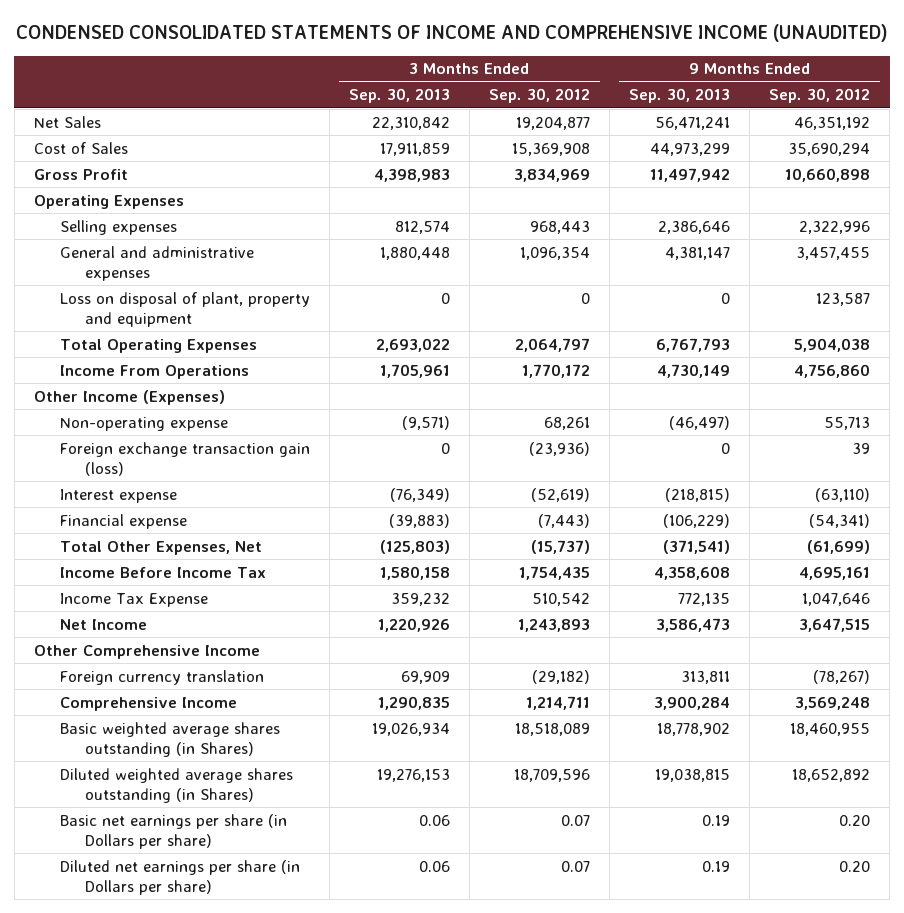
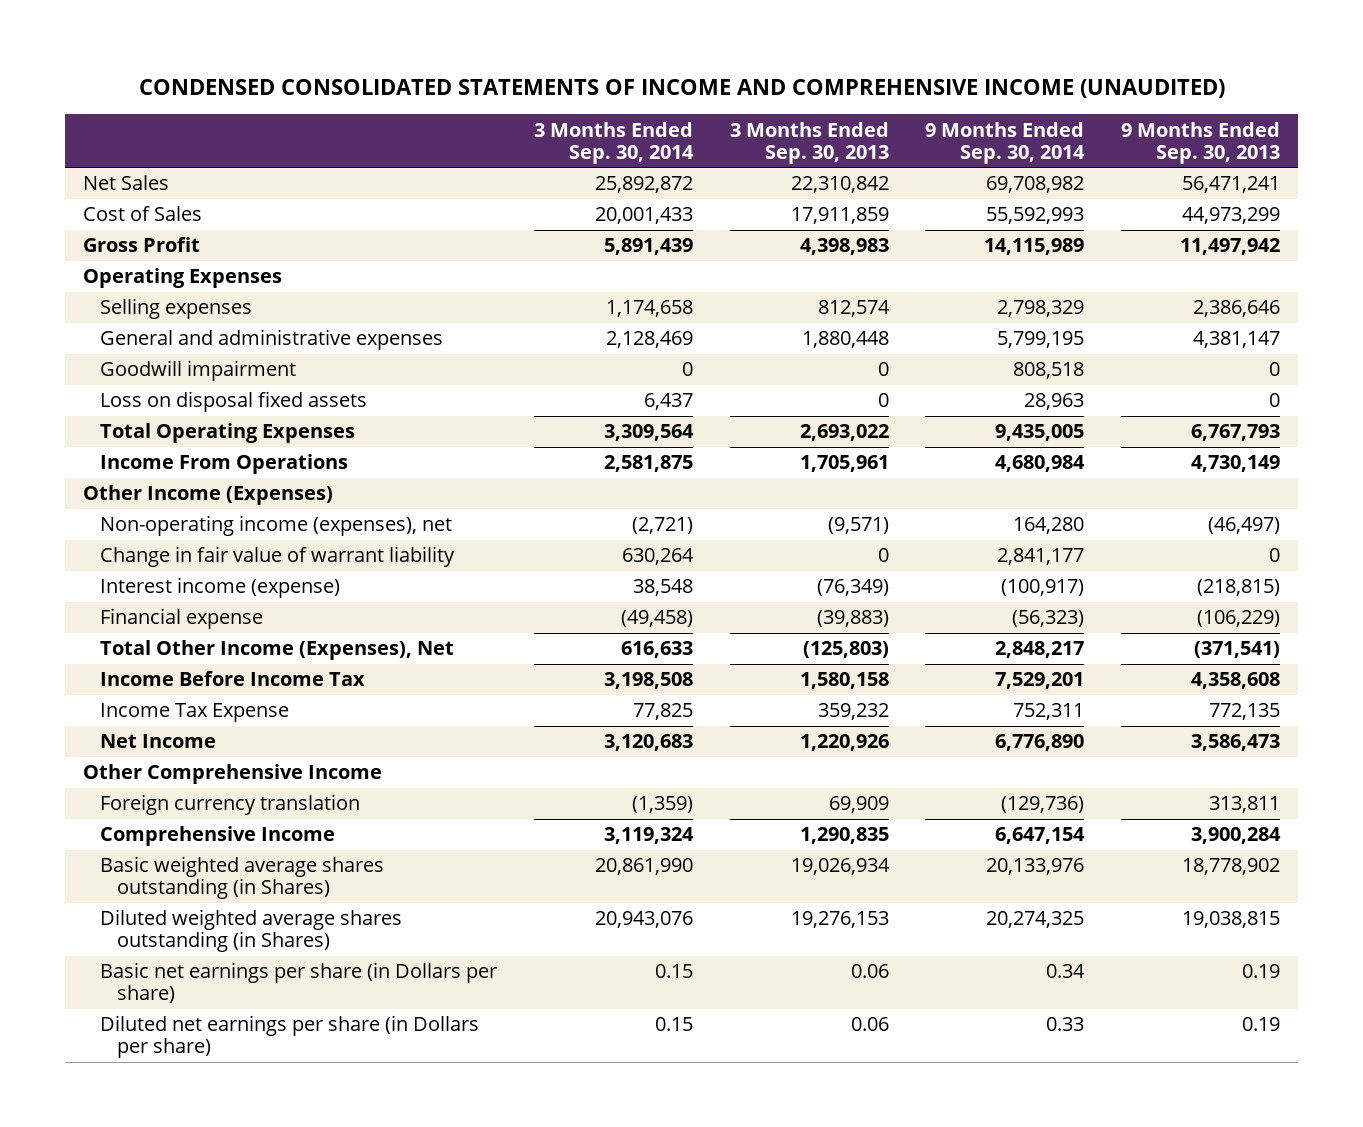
[488,88,590,104] Sep. 30, 2012 -> none
[769,88,871,104] Sep. 30, 2012 -> none
none -> [533,121,694,164] 3 Months Ended Sep. 30, 2014
none -> [925,121,1086,164] 9 Months Ended Sep. 30, 2014
[59,291,310,327] Loss on disposal of plant, property and equipment -> none
none -> [100,360,297,382] Goodwill impairment
none -> [100,391,368,413] Loss on disposal fixed assets
[59,441,310,476] Foreign exchange transaction gain (loss) -> none
[59,416,228,431] Non-operating expense -> [100,515,453,537] Non-operating income (expenses), net
none -> [100,546,456,568] Change in fair value of warrant liability
[59,488,177,503] Interest expense -> [100,577,341,599] Interest income (expense)
[59,540,262,555] Total Other Expenses, Net -> [100,640,455,661] Total Other Income (Expenses), Net

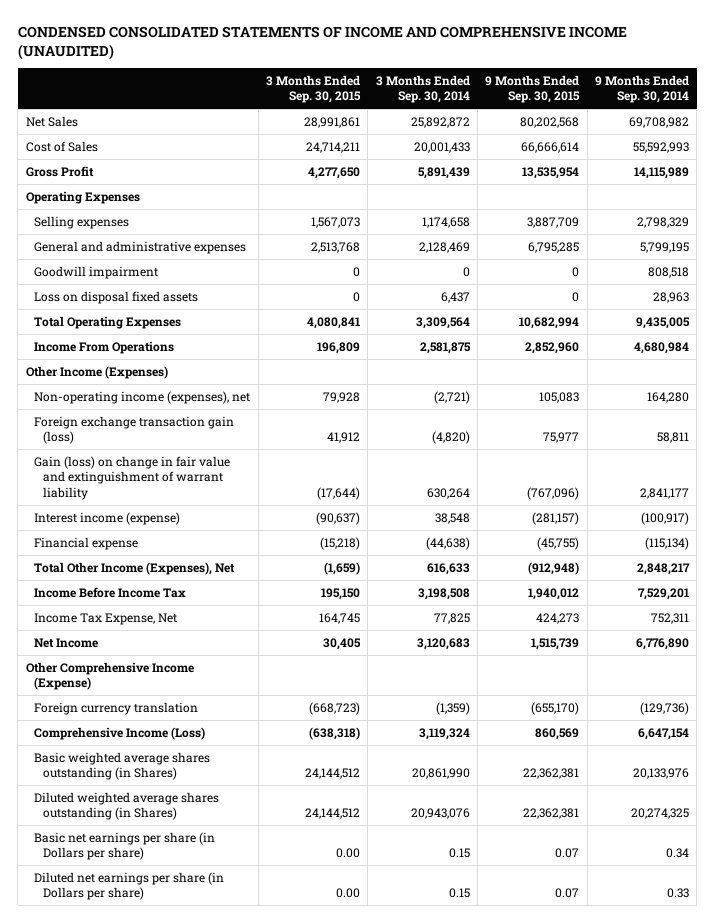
[729,121,889,164] 3 Months Ended Sep. 30, 2013 -> none
[1120,121,1280,164] 9 Months Ended Sep. 30, 2013 -> none
none -> [265,74,361,104] 3 Months Ended Sep. 30, 2015
none -> [485,74,581,104] 9 Months Ended Sep. 30, 2015
none -> [34,415,235,445] Foreign exchange transaction gain (loss)
[100,546,456,568] Change in fair value of warrant liability -> [34,455,231,500] Gain (loss) on change in fair value and extinguishment of warrant liability
[620,610,693,628] (49,458) -> [425,536,470,550] (44,638)
[1012,610,1085,628] (56,323) -> [645,536,690,550] (115,134)
[100,703,290,723] Income Tax Expense -> [34,612,178,625] Income Tax Expense, Net
[83,764,383,785] Other Comprehensive Income -> [25,661,194,691] Other Comprehensive Income (Expense)
[100,826,336,847] Comprehensive Income -> [34,726,206,740] Comprehensive Income (Loss)

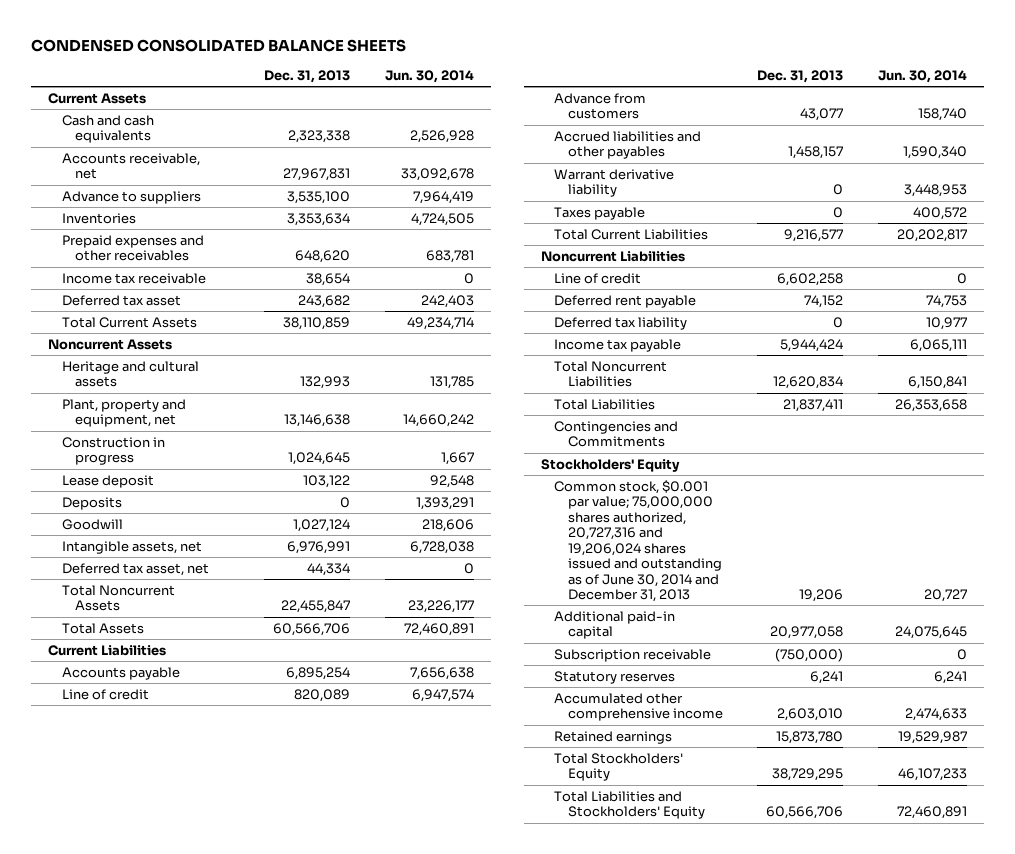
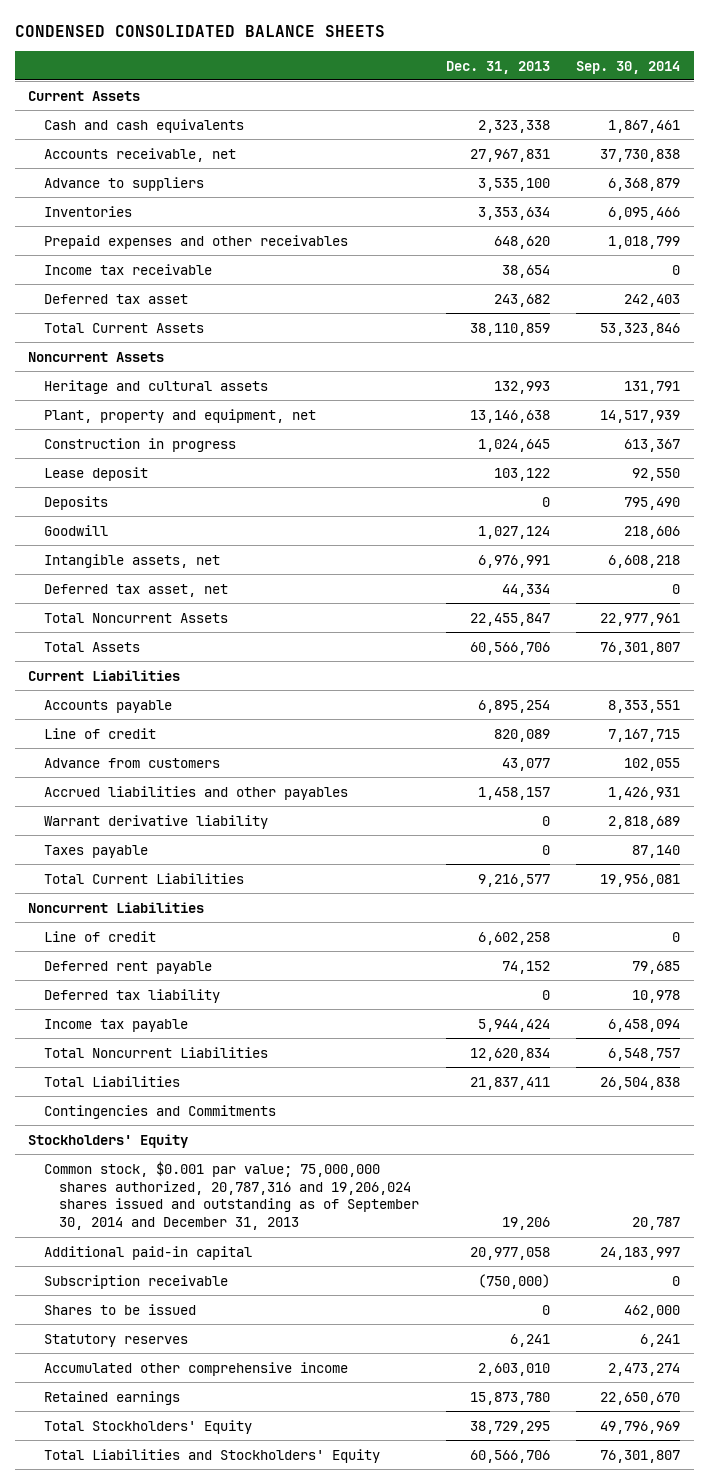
[385,69,475,83] Jun. 30, 2014 -> none
none -> [576,60,681,74] Sep. 30, 2014
[554,479,722,603] Common stock, $0.001 par value; 75,000,000 shares authorized, 20,727,316 and 19,206,024 shares issued and outstanding as of June 30, 2014 and December 31, 2013 -> [43,1160,419,1231] Common stock, $0.001 par value; 75,000,000 shares authorized, 20,787,316 and 19,206,024 shares issued and outstanding as of September 30, 2014 and December 31, 2013
none -> [43,1303,196,1315] Shares to be issued

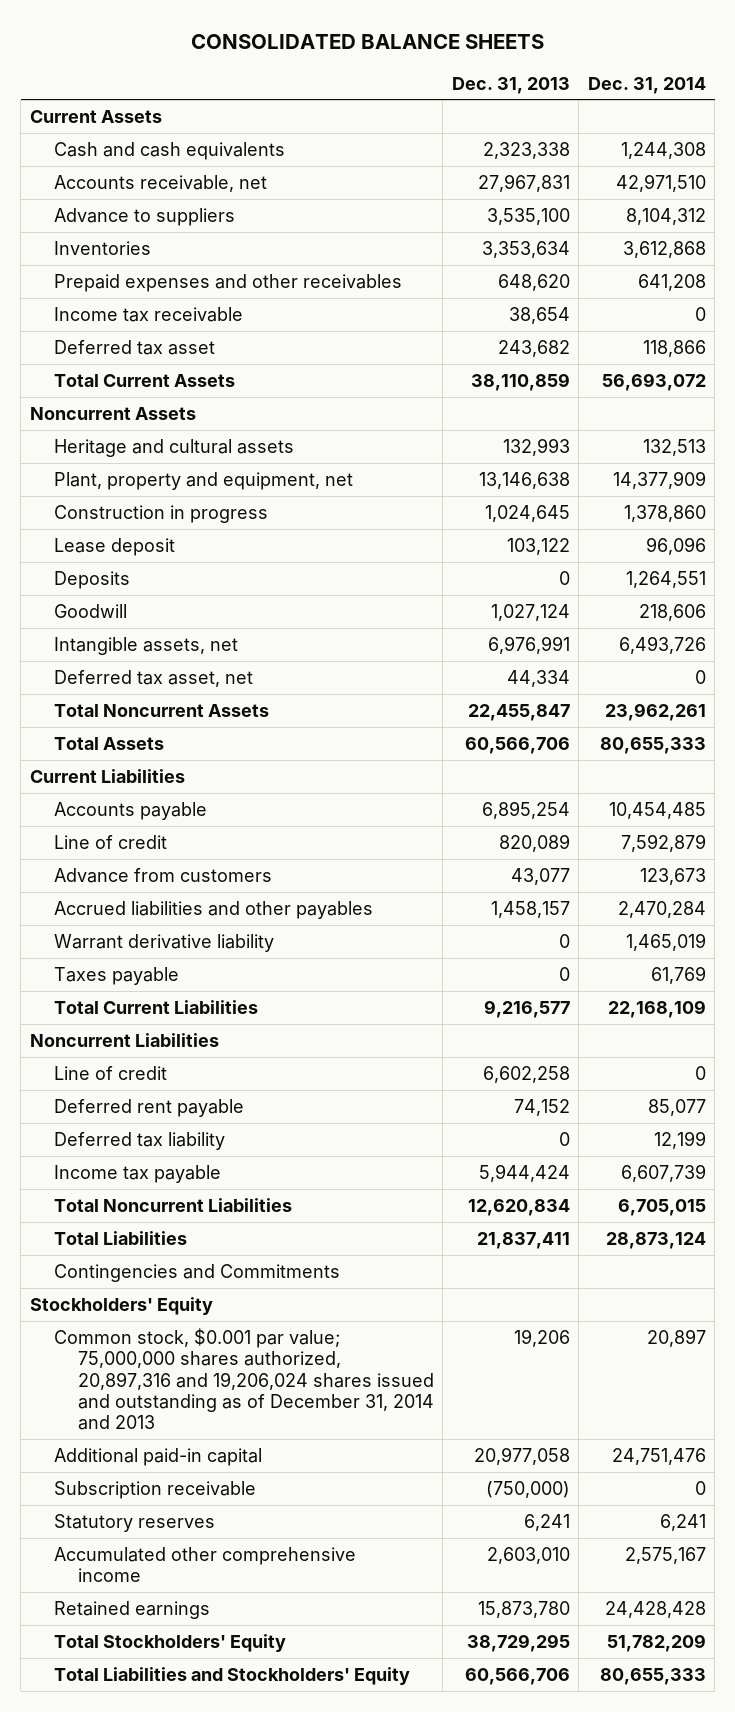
[14,24,385,37] CONDENSED CONSOLIDATED BALANCE SHEETS -> [190,33,544,49] CONSOLIDATED BALANCE SHEETS
[576,60,681,74] Sep. 30, 2014 -> none
none -> [587,76,706,94] Dec. 31, 2014
[43,1160,419,1231] Common stock, $0.001 par value; 75,000,000 shares authorized, 20,787,316 and 19,206,024 shares issued and outstanding as of September 30, 2014 and December 31, 2013 -> [53,1327,434,1431] Common stock, $0.001 par value; 75,000,000 shares authorized, 20,897,316 and 19,206,024 shares issued and outstanding as of December 31, 2014 and 2013
[43,1303,196,1315] Shares to be issued -> none

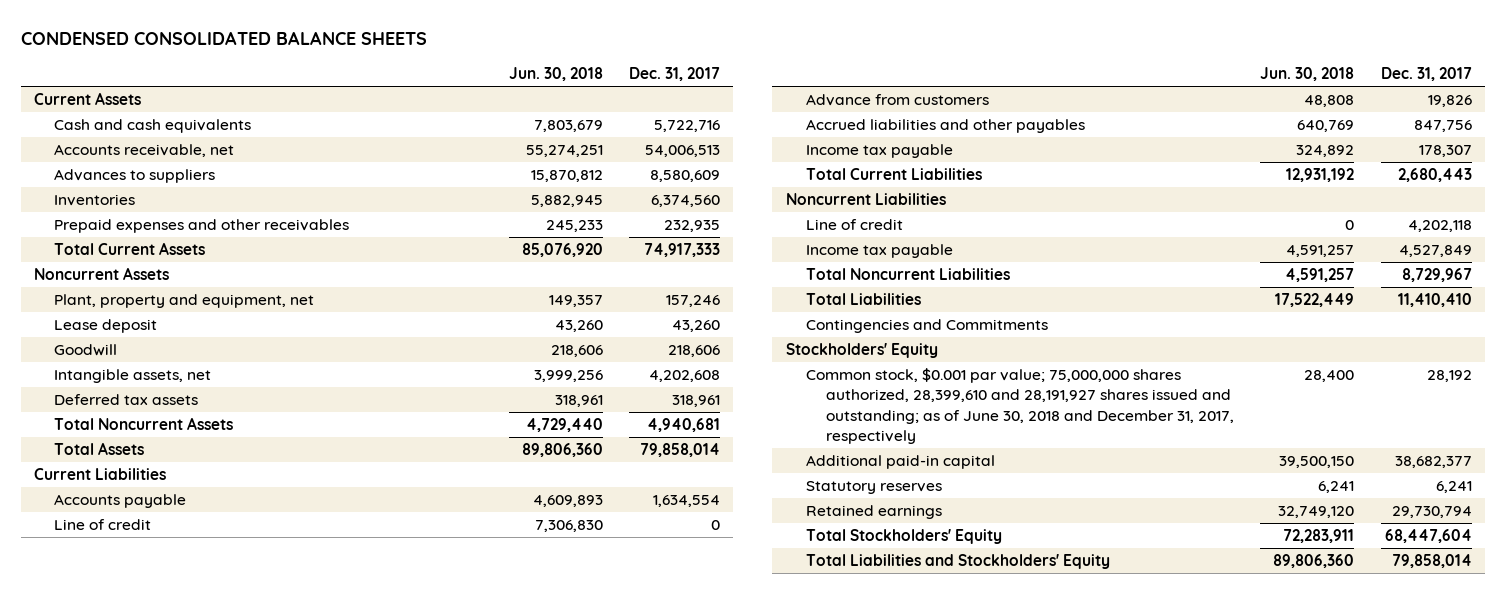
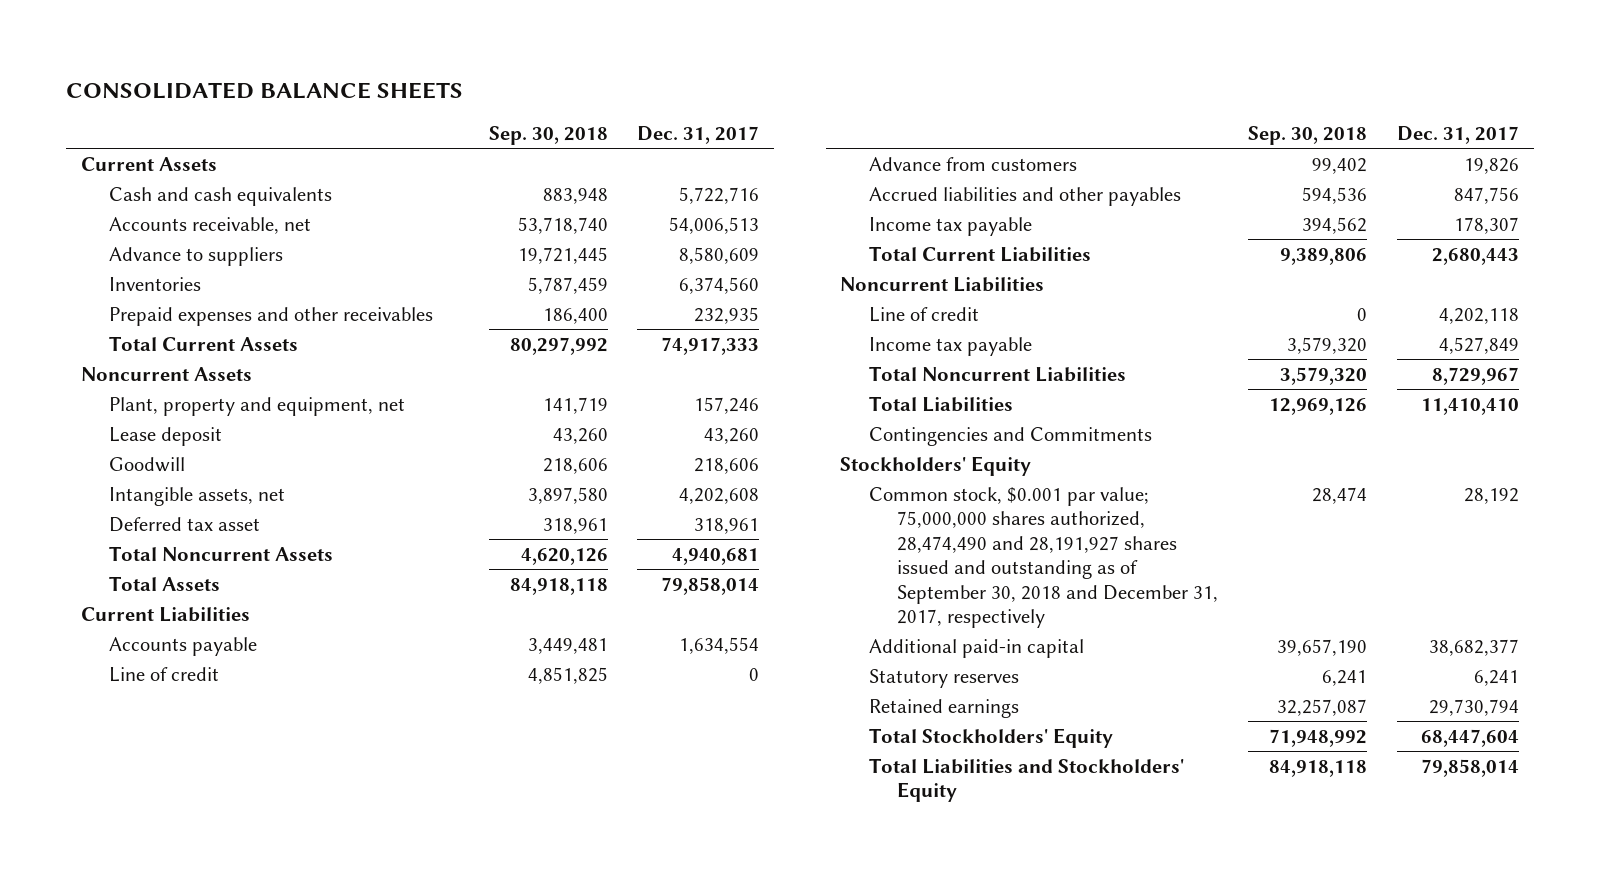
[21,31,428,46] CONDENSED CONSOLIDATED BALANCE SHEETS -> [66,81,464,99] CONSOLIDATED BALANCE SHEETS
[508,67,603,82] Jun. 30, 2018 -> none
none -> [488,125,608,145] Sep. 30, 2018
[54,169,216,184] Advances to suppliers -> [109,246,284,266] Advance to suppliers
[54,394,199,406] Deferred tax assets -> [109,516,261,532] Deferred tax asset
[805,368,1234,444] Common stock, $0.001 par value; 75,000,000 shares authorized, 28,399,610 and 28,191,927 shares issued and outstanding; as of June 30, 2018 and December 31, 2017, respectively -> [868,486,1218,629] Common stock, $0.001 par value; 75,000,000 shares authorized, 28,474,490 and 28,191,927 shares issued and outstanding as of September 30, 2018 and December 31, 2017, respectively

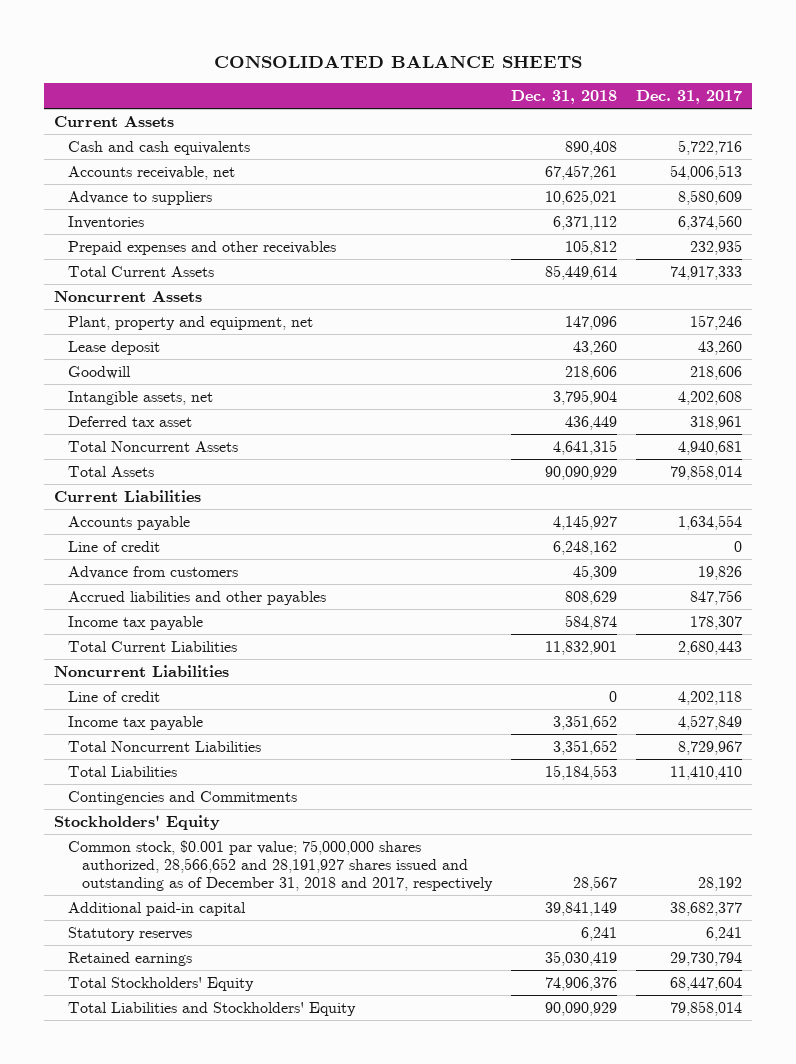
[488,125,608,145] Sep. 30, 2018 -> none
none -> [510,90,617,105] Dec. 31, 2018
[868,486,1218,629] Common stock, $0.001 par value; 75,000,000 shares authorized, 28,474,490 and 28,191,927 shares issued and outstanding as of September 30, 2018 and December 31, 2017, respectively -> [67,839,493,891] Common stock, $0.001 par value; 75,000,000 shares authorized, 28,566,652 and 28,191,927 shares issued and outstanding as of December 31, 2018 and 2017, respectively

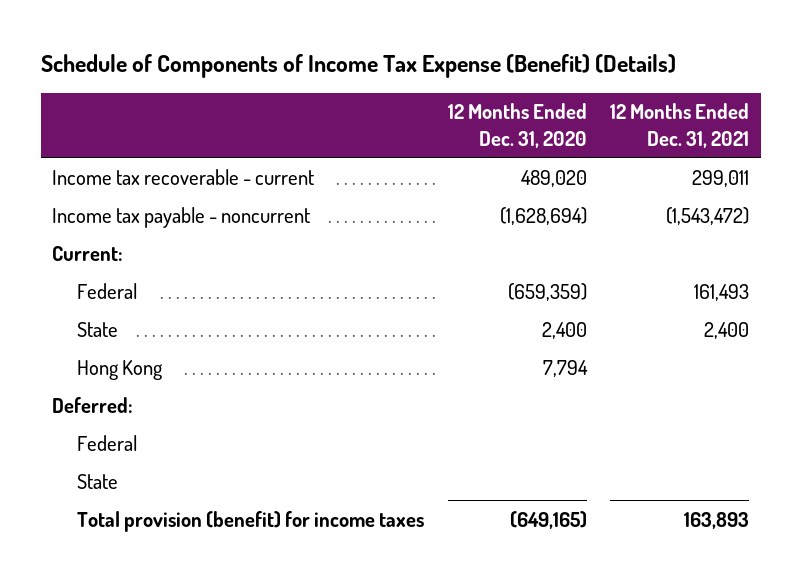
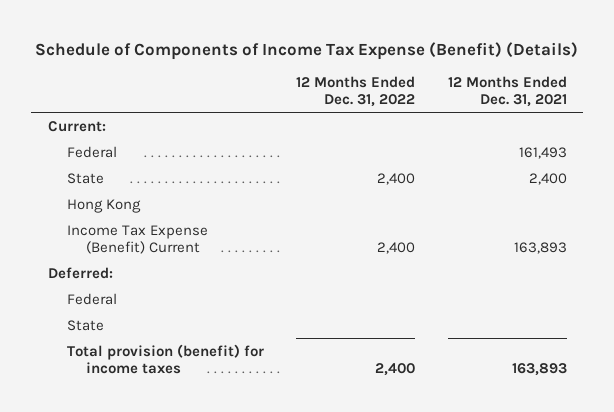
[447,103,587,148] 12 Months Ended Dec. 31, 2020 -> none
none -> [296,76,416,108] 12 Months Ended Dec. 31, 2022
[52,168,315,185] Income tax recoverable - current -> none
[52,206,311,228] Income tax payable - noncurrent -> none
none -> [67,224,209,254] Income Tax Expense (Benefit) Current

